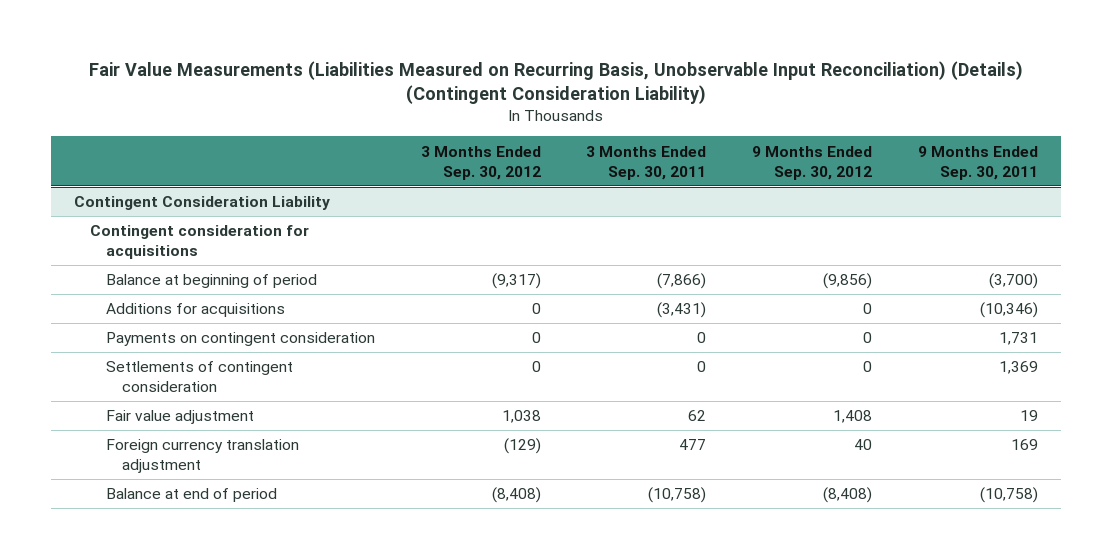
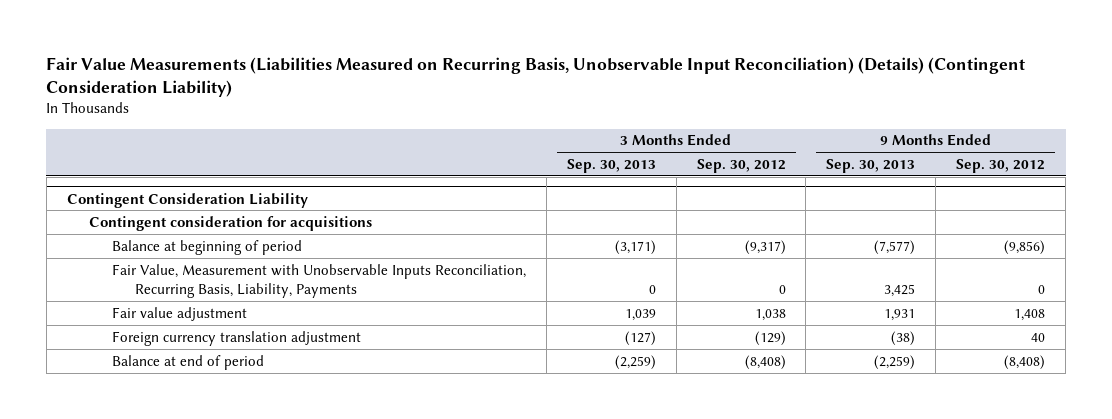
[586,145,707,180] 3 Months Ended Sep. 30, 2011 -> none
[918,145,1039,180] 9 Months Ended Sep. 30, 2011 -> none
none -> [566,158,656,173] Sep. 30, 2013
none -> [826,158,916,173] Sep. 30, 2013
[105,303,285,318] Additions for acquisitions -> none
[105,361,293,393] Settlements of contingent consideration -> none
[105,332,375,347] Payments on contingent consideration -> [112,263,527,299] Fair Value, Measurement with Unobservable Inputs Reconciliation, Recurring Basis, Liability, Payments

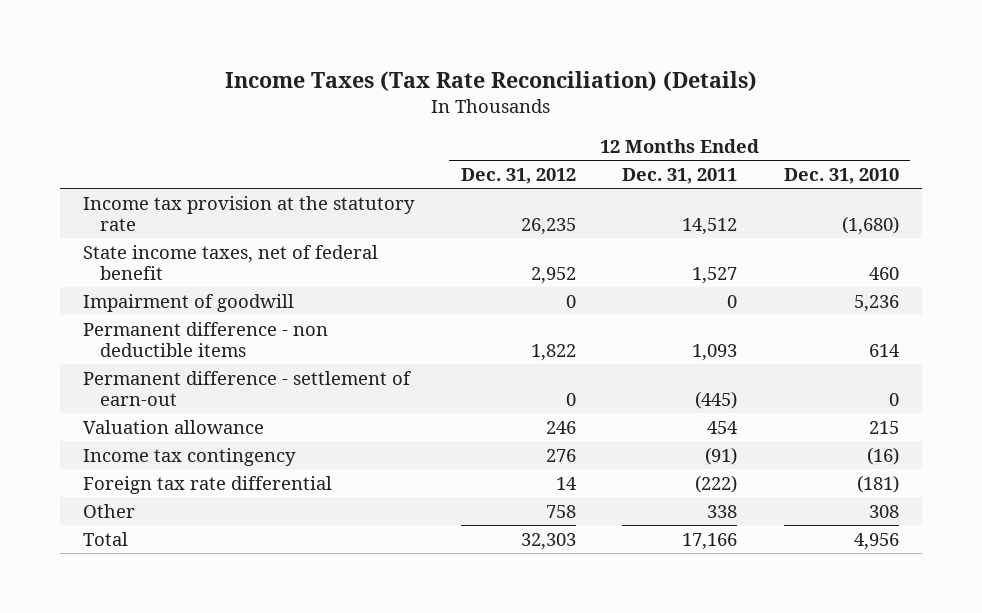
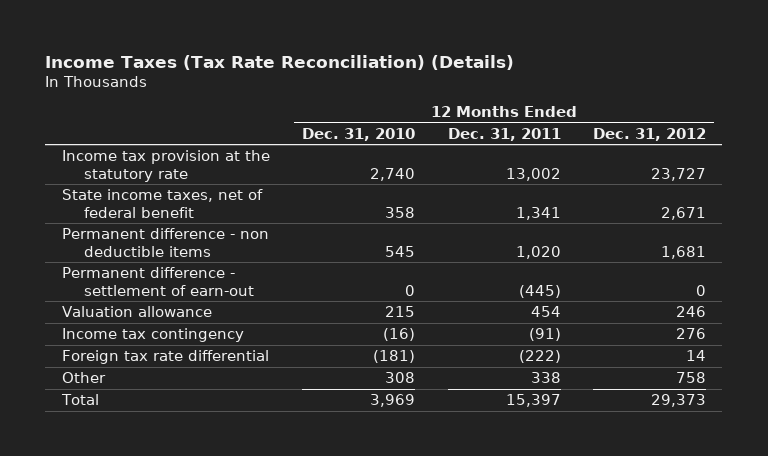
[82,293,294,312] Impairment of goodwill -> none
[520,218,576,236] 26,235 -> [650,167,706,181] 23,727
[682,218,738,236] 14,512 -> [505,167,561,181] 13,002
[841,216,899,236] (1,680) -> [370,167,416,181] 2,740
[530,267,576,285] 2,952 -> [660,206,706,220] 2,671
[692,267,738,285] 1,527 -> [515,206,561,220] 1,341
[868,267,899,281] 460 -> [385,206,416,218] 358
[530,344,576,362] 1,822 -> [660,245,706,259] 1,681
[692,344,738,362] 1,093 -> [515,245,561,259] 1,020
[868,344,900,358] 614 -> [385,245,416,257] 545
[520,532,576,550] 32,303 -> [650,393,706,407] 29,373
[682,532,738,550] 17,166 -> [505,393,561,407] 15,397
[853,532,899,550] 4,956 -> [370,393,416,407] 3,969

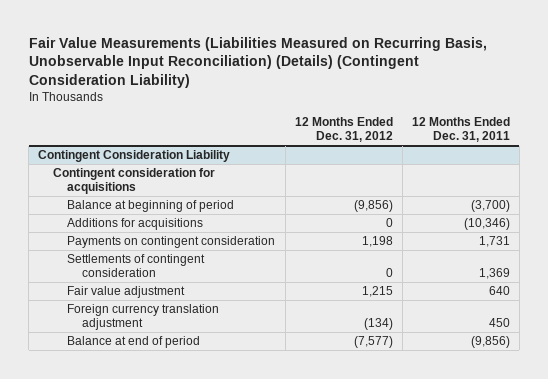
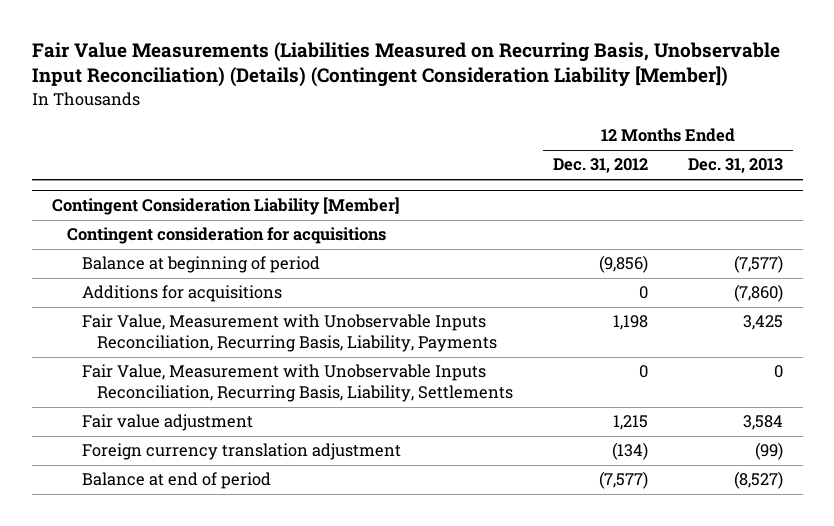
[28,36,487,88] Fair Value Measurements (Liabilities Measured on Recurring Basis, Unobservable Input Reconciliation) (Details) (Contingent Consideration Liability) -> [31,42,780,88] Fair Value Measurements (Liabilities Measured on Recurring Basis, Unobservable Input Reconciliation) (Details) (Contingent Consideration Liability [Member])
[411,117,510,143] 12 Months Ended Dec. 31, 2011 -> none
none -> [687,158,783,174] Dec. 31, 2013
[38,150,231,163] Contingent Consideration Liability -> [51,196,400,215] Contingent Consideration Liability [Member]
[67,236,276,249] Payments on contingent consideration -> [82,314,498,353] Fair Value, Measurement with Unobservable Inputs Reconciliation, Recurring Basis, Liability, Payments
[67,254,206,278] Settlements of contingent consideration -> [82,364,514,403] Fair Value, Measurement with Unobservable Inputs Reconciliation, Recurring Basis, Liability, Settlements

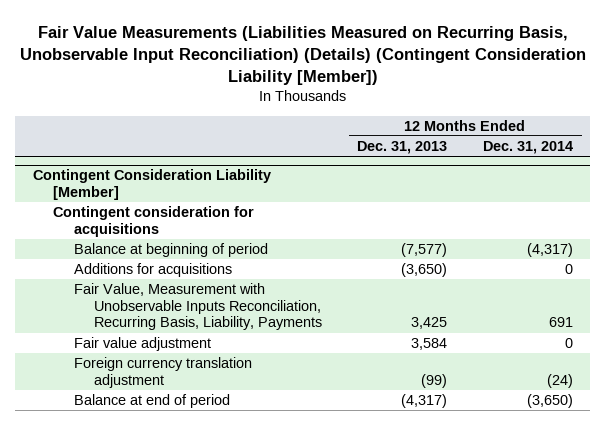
[553,158,649,174] Dec. 31, 2012 -> none
none -> [482,141,573,155] Dec. 31, 2014
[733,284,783,303] (7,860) -> [401,263,448,278] (3,650)
[82,364,514,403] Fair Value, Measurement with Unobservable Inputs Reconciliation, Recurring Basis, Liability, Settlements -> none
[733,471,783,490] (8,527) -> [401,394,448,409] (4,317)

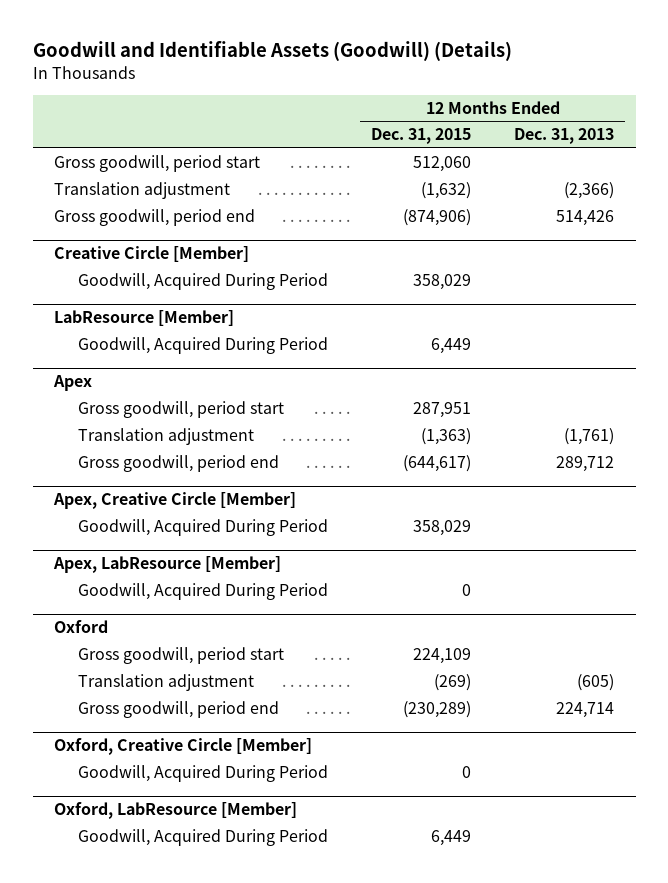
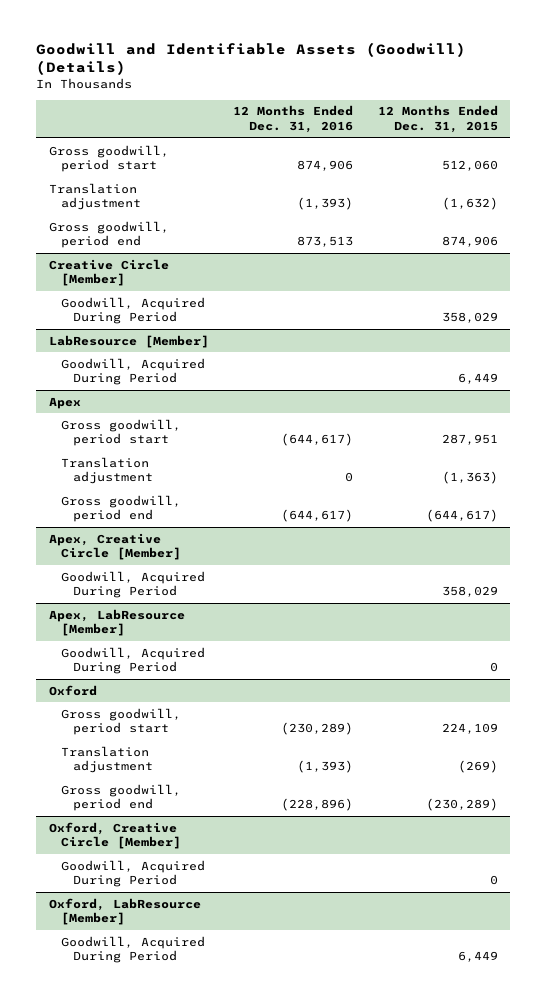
[514,128,615,145] Dec. 31, 2013 -> none
none -> [233,105,354,133] 12 Months Ended Dec. 31, 2016
[403,209,472,227] (874,906) -> [441,236,498,248] 874,906

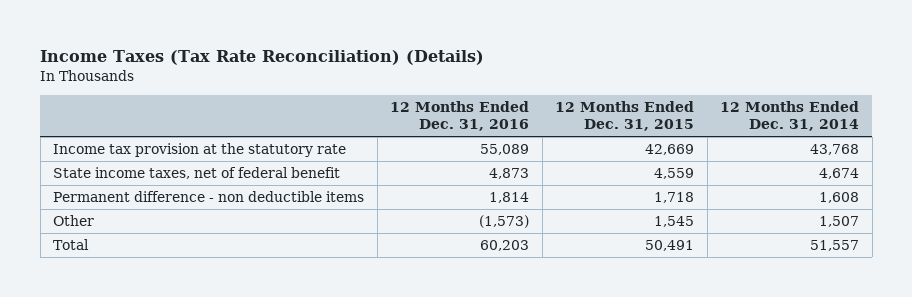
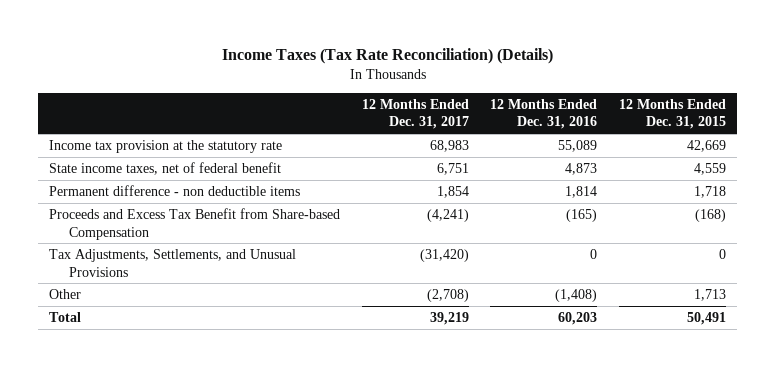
[720,100,860,132] 12 Months Ended Dec. 31, 2014 -> none
none -> [361,98,469,130] 12 Months Ended Dec. 31, 2017
none -> [48,207,340,240] Proceeds and Excess Tax Benefit from Share-based Compensation
none -> [48,248,296,277] Tax Adjustments, Settlements, and Unusual Provisions
[479,215,530,229] (1,573) -> [555,288,598,302] (1,408)
[654,216,695,228] 1,545 -> [694,288,727,301] 1,713

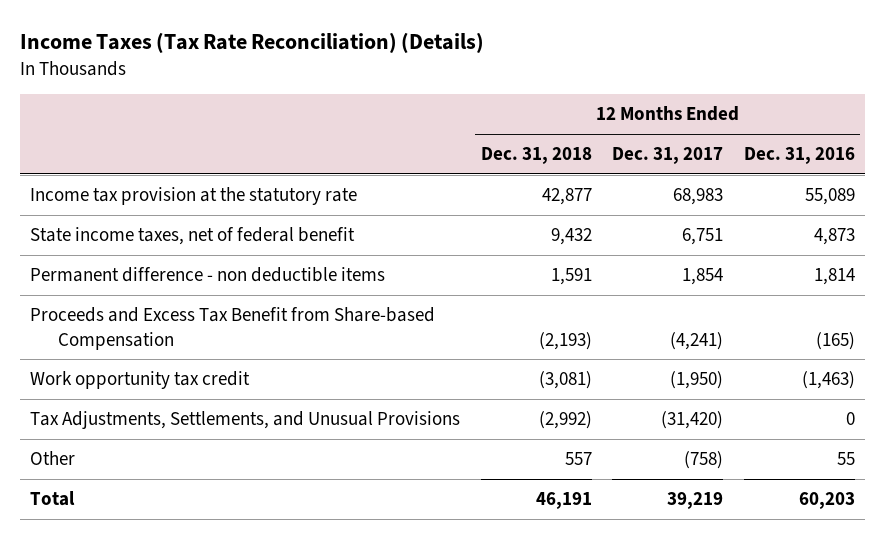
[619,98,727,130] 12 Months Ended Dec. 31, 2015 -> none
none -> [480,147,592,165] Dec. 31, 2018
none -> [29,371,250,390] Work opportunity tax credit
[426,288,469,302] (2,708) -> [684,451,724,470] (758)
[555,288,598,302] (1,408) -> [836,452,855,466] 55

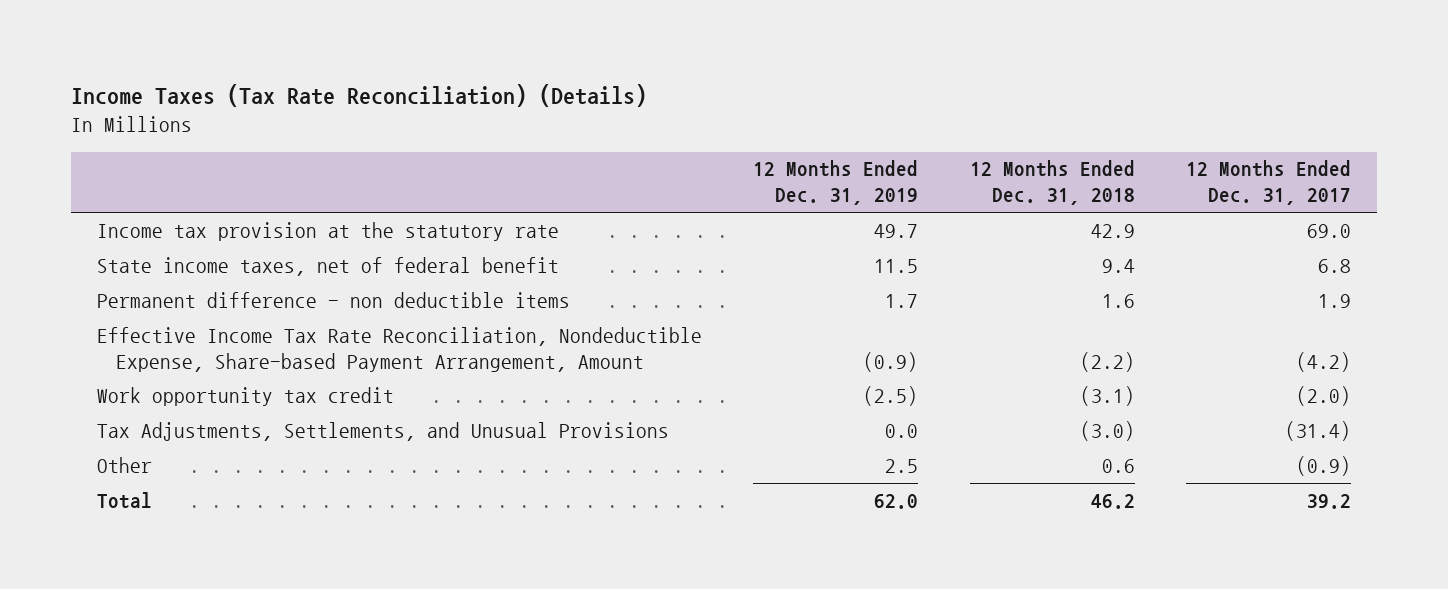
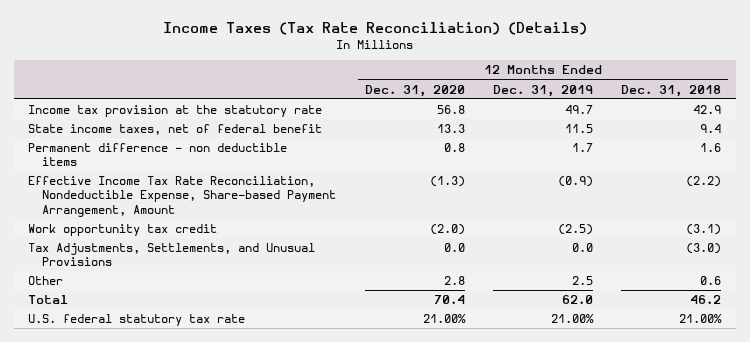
[1186,160,1352,206] 12 Months Ended Dec. 31, 2017 -> none
none -> [364,84,465,97] Dec. 31, 2020
none -> [28,314,246,327] U.S. federal statutory tax rate

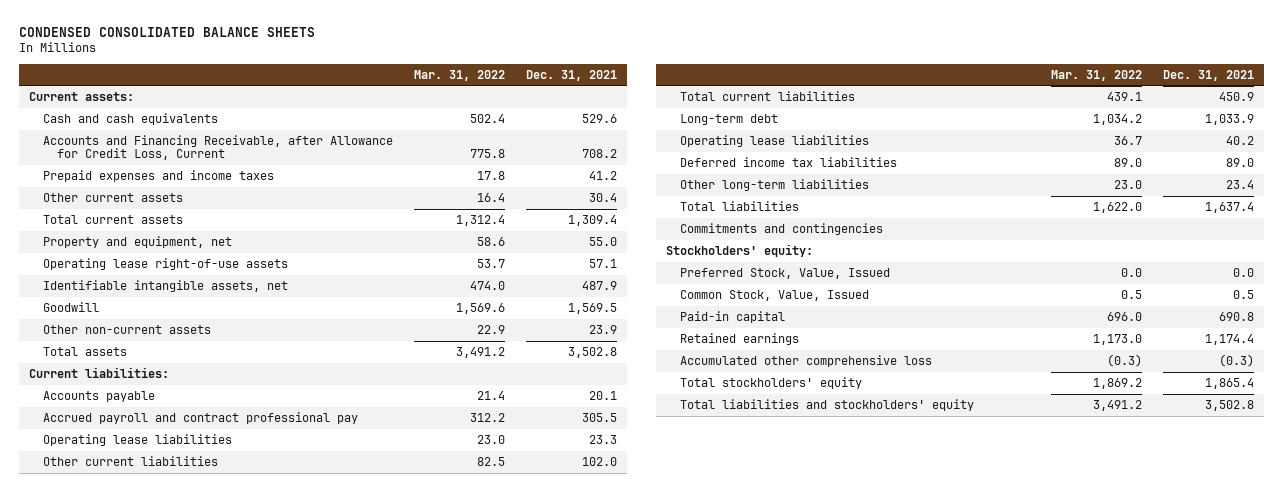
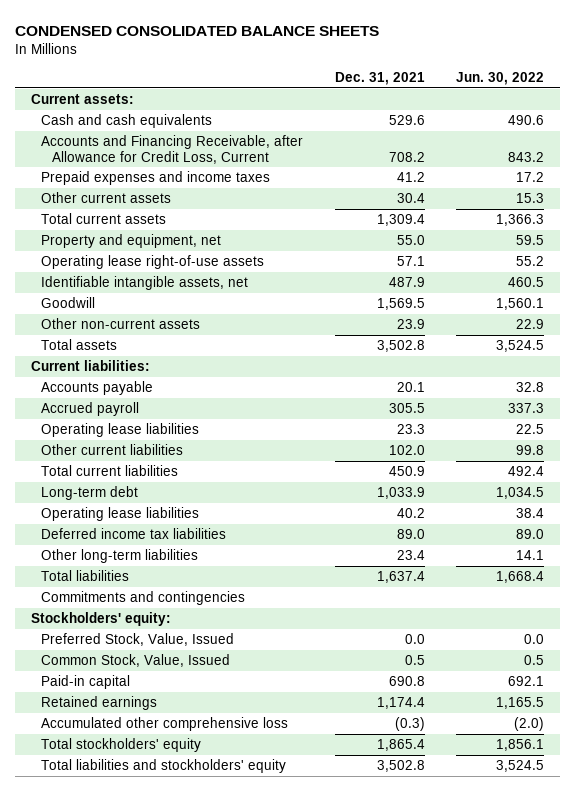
[414,69,506,81] Mar. 31, 2022 -> none
none -> [455,72,544,86] Jun. 30, 2022
[43,412,359,425] Accrued payroll and contract professional pay -> [41,402,140,417] Accrued payroll

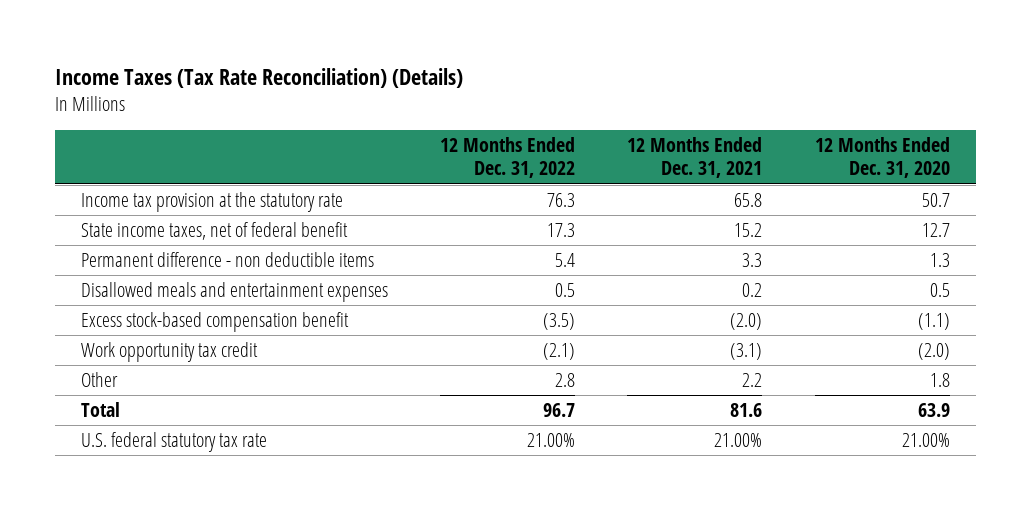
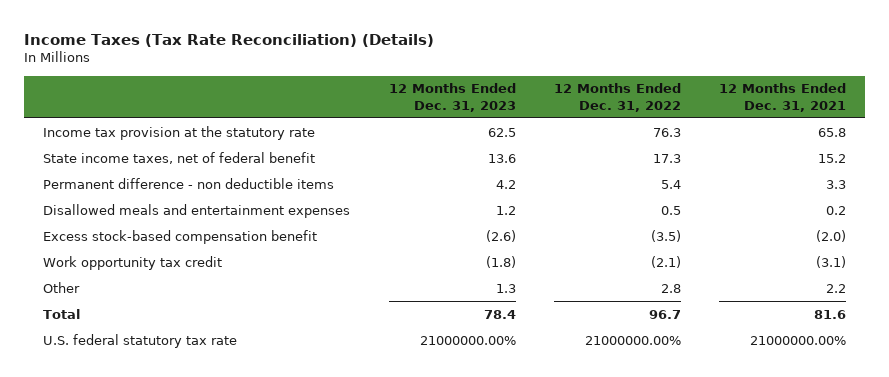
[814,137,950,179] 12 Months Ended Dec. 31, 2020 -> none
none -> [388,83,516,112] 12 Months Ended Dec. 31, 2023
[527,432,576,447] 21.00% -> [584,335,681,345] 21000000.00%
[714,432,763,447] 21.00% -> [750,335,847,345] 21000000.00%

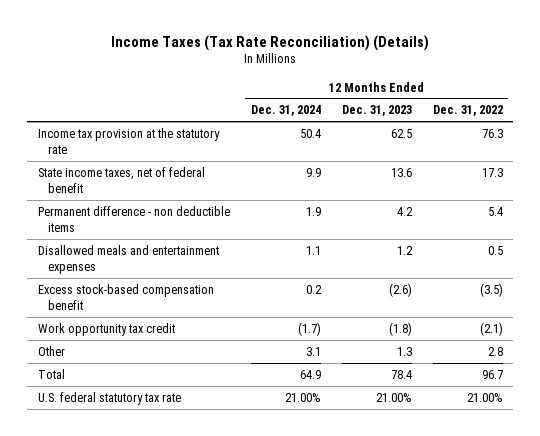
[719,83,847,112] 12 Months Ended Dec. 31, 2021 -> none
none -> [250,105,321,117] Dec. 31, 2024
[419,335,516,345] 21000000.00% -> [375,392,412,402] 21.00%
[584,335,681,345] 21000000.00% -> [466,392,503,402] 21.00%

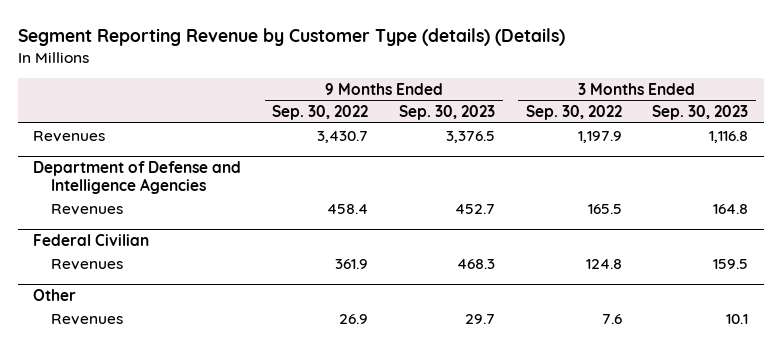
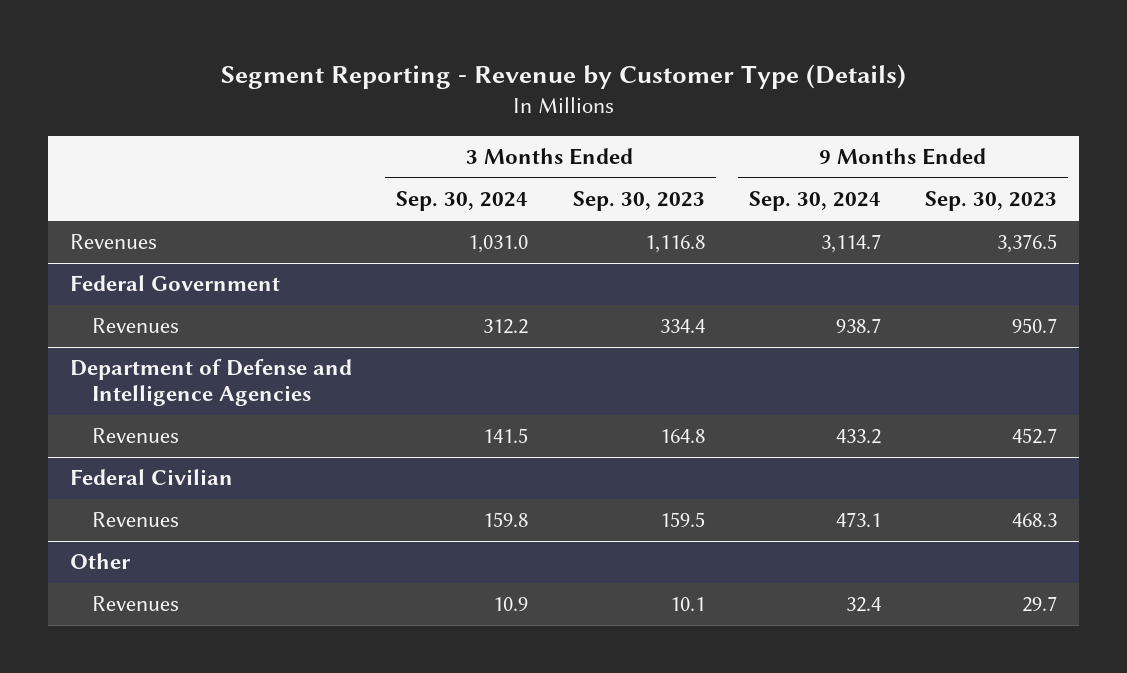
[18,27,566,46] Segment Reporting Revenue by Customer Type (details) (Details) -> [220,63,906,89] Segment Reporting - Revenue by Customer Type (Details)
[272,105,369,121] Sep. 30, 2022 -> none
[525,105,622,121] Sep. 30, 2022 -> none
none -> [396,191,529,212] Sep. 30, 2024
none -> [748,191,881,212] Sep. 30, 2024
none -> [69,275,280,292] Federal Government
none -> [91,318,179,334] Revenues

